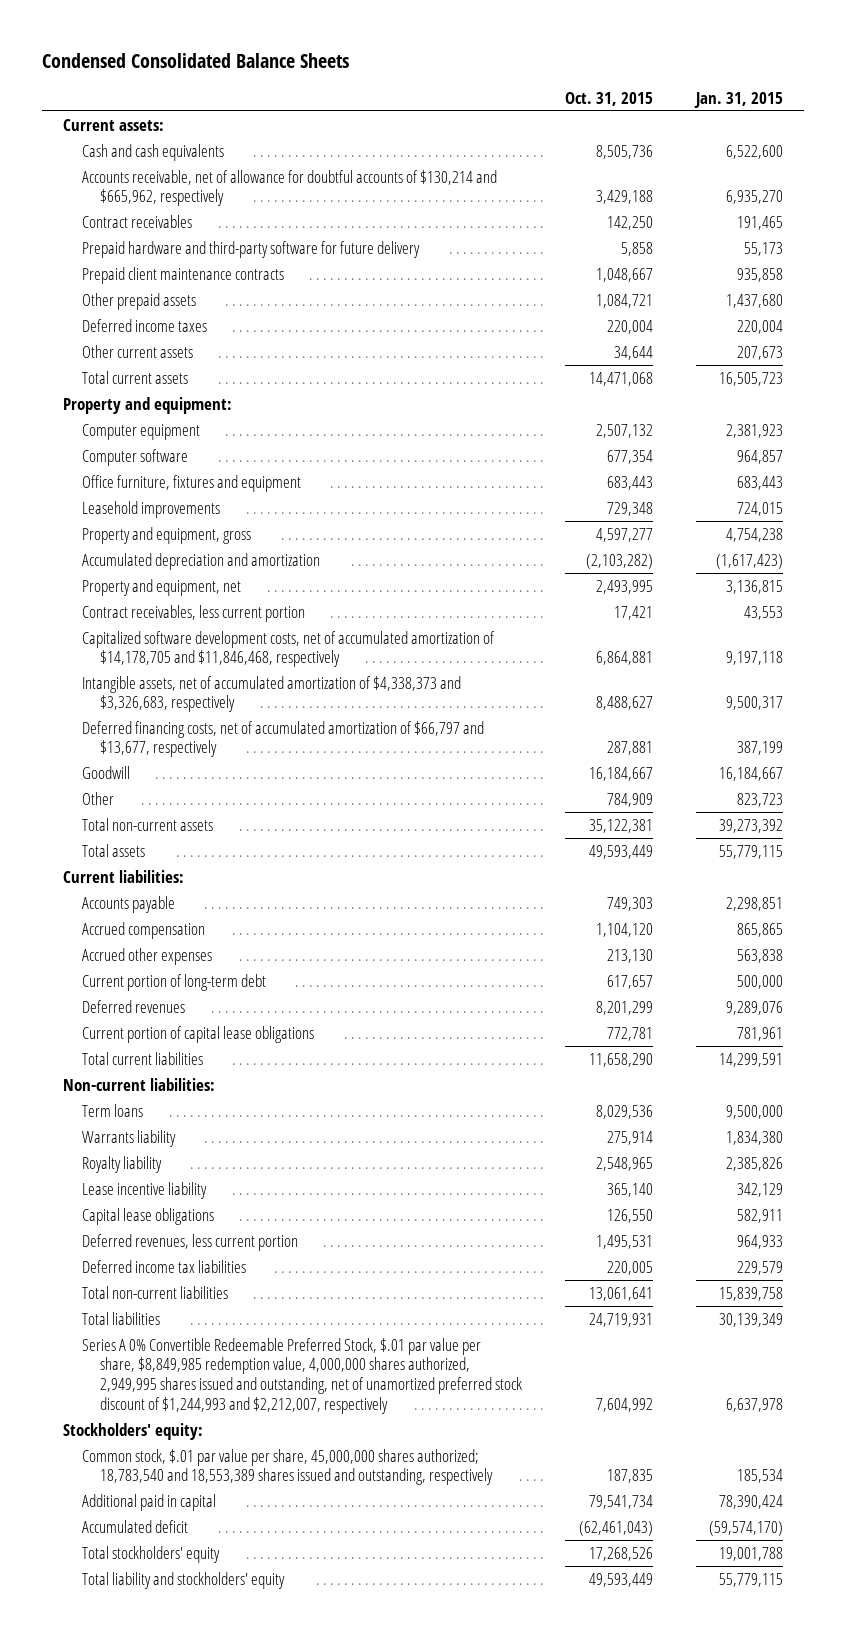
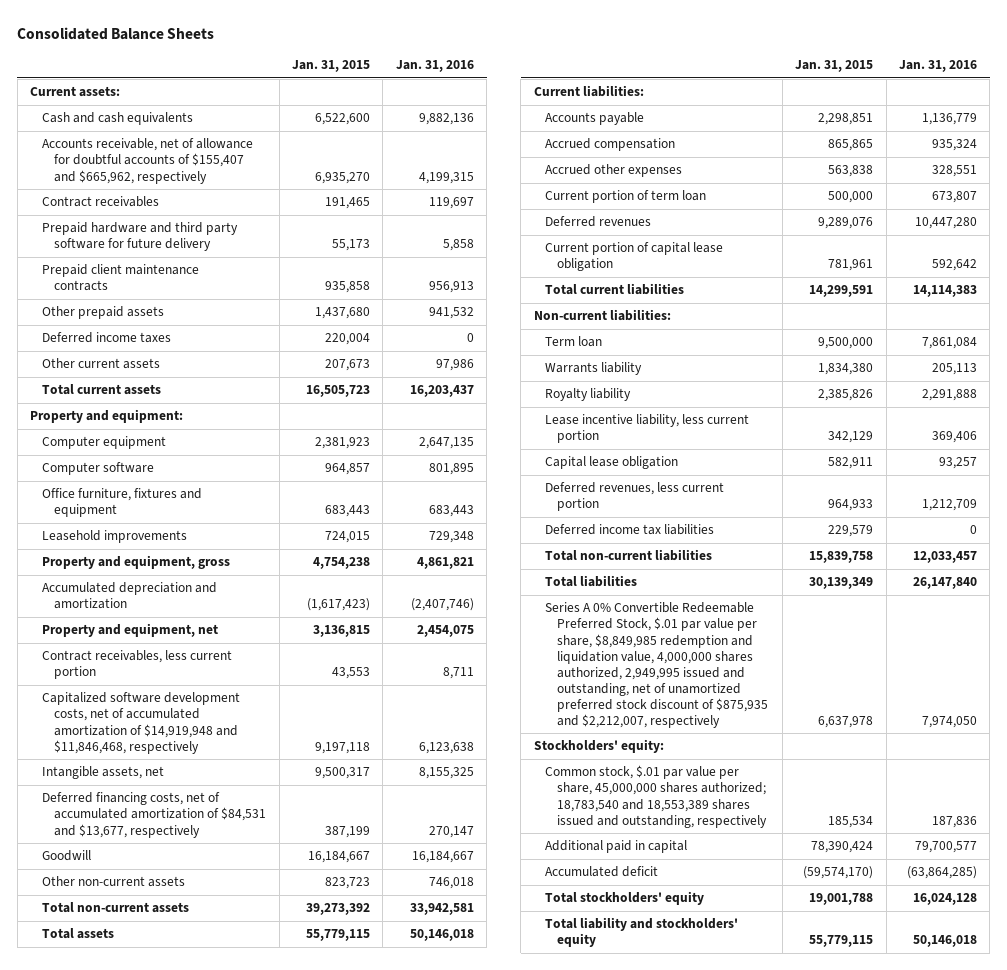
[41,53,349,69] Condensed Consolidated Balance Sheets -> [17,26,215,40] Consolidated Balance Sheets
[564,92,653,107] Oct. 31, 2015 -> none
none -> [395,60,474,73] Jan. 31, 2016
[81,169,497,207] Accounts receivable, net of allowance for doubtful accounts of $130,214 and $665,962, respectively -> [42,138,254,184] Accounts receivable, net of allowance for doubtful accounts of $155,407 and $665,962, respectively
[81,240,420,258] Prepaid hardware and third-party software for future delivery -> [42,222,239,252] Prepaid hardware and third party software for future delivery
[81,630,495,668] Capitalized software development costs, net of accumulated amortization of $14,178,705 and $11,846,468, respectively -> [42,692,241,754] Capitalized software development costs, net of accumulated amortization of $14,919,948 and $11,846,468, respectively
[81,675,461,713] Intangible assets, net of accumulated amortization of $4,338,373 and $3,326,683, respectively -> [42,766,165,780] Intangible assets, net
[81,720,484,758] Deferred financing costs, net of accumulated amortization of $66,797 and $13,677, respectively -> [42,792,267,838] Deferred financing costs, net of accumulated amortization of $84,531 and $13,677, respectively
[81,791,114,805] Other -> [42,876,186,888] Other non-current assets
[81,973,266,991] Current portion of long-term debt -> [545,190,707,204] Current portion of term loan
[81,1025,314,1043] Current portion of capital lease obligations -> [545,242,724,272] Current portion of capital lease obligation
[81,1103,143,1117] Term loans -> [545,336,603,348] Term loan
[81,1181,207,1199] Lease incentive liability -> [545,414,750,444] Lease incentive liability, less current portion
[81,1207,214,1225] Capital lease obligations -> [545,456,679,470] Capital lease obligation
[81,1337,523,1414] Series A 0% Convertible Redeemable Preferred Stock, $.01 par value per share, $8,849,985 redemption value, 4,000,000 shares authorized, 2,949,995 shares issued and outstanding, net of unamortized preferred stock discount of $1,244,993 and $2,212,007, respectively -> [545,602,769,728] Series A 0% Convertible Redeemable Preferred Stock, $.01 par value per share, $8,849,985 redemption and liquidation value, 4,000,000 shares authorized, 2,949,995 issued and outstanding, net of unamortized preferred stock discount of $875,935 and $2,212,007, respectively

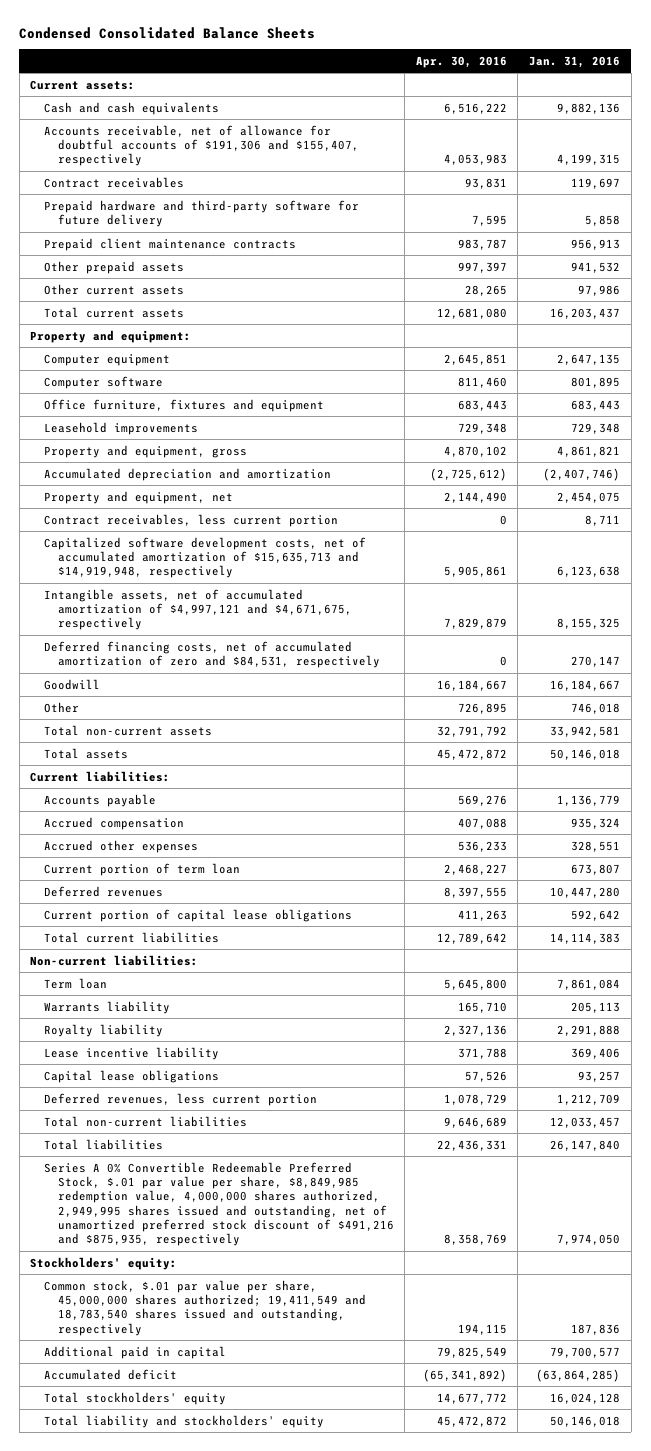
[17,26,215,40] Consolidated Balance Sheets -> [19,26,316,39] Condensed Consolidated Balance Sheets
[291,60,370,73] Jan. 31, 2015 -> none
none -> [415,55,507,68] Apr. 30, 2016
[42,138,254,184] Accounts receivable, net of allowance for doubtful accounts of $155,407 and $665,962, respectively -> [44,124,359,167] Accounts receivable, net of allowance for doubtful accounts of $191,306 and $155,407, respectively
[42,222,239,252] Prepaid hardware and third party software for future delivery -> [44,199,360,228] Prepaid hardware and third-party software for future delivery
[42,332,172,344] Deferred income taxes -> none
[42,692,241,754] Capitalized software development costs, net of accumulated amortization of $14,919,948 and $11,846,468, respectively -> [44,536,367,579] Capitalized software development costs, net of accumulated amortization of $15,635,713 and $14,919,948, respectively
[42,766,165,780] Intangible assets, net -> [44,588,352,631] Intangible assets, net of accumulated amortization of $4,997,121 and $4,671,675, respectively
[42,792,267,838] Deferred financing costs, net of accumulated amortization of $84,531 and $13,677, respectively -> [44,640,380,669] Deferred financing costs, net of accumulated amortization of zero and $84,531, respectively
[42,876,186,888] Other non-current assets -> [44,701,80,713] Other
[545,242,724,272] Current portion of capital lease obligation -> [44,908,353,922] Current portion of capital lease obligations
[545,414,750,444] Lease incentive liability, less current portion -> [44,1046,220,1060] Lease incentive liability
[545,456,679,470] Capital lease obligation -> [44,1069,220,1083] Capital lease obligations
[545,524,715,536] Deferred income tax liabilities -> none
[545,602,769,728] Series A 0% Convertible Redeemable Preferred Stock, $.01 par value per share, $8,849,985 redemption and liquidation value, 4,000,000 shares authorized, 2,949,995 issued and outstanding, net of unamortized preferred stock discount of $875,935 and $2,212,007, respectively -> [44,1161,394,1247] Series A 0% Convertible Redeemable Preferred Stock, $.01 par value per share, $8,849,985 redemption value, 4,000,000 shares authorized, 2,949,995 shares issued and outstanding, net of unamortized preferred stock discount of $491,216 and $875,935, respectively
[545,765,768,828] Common stock, $.01 par value per share, 45,000,000 shares authorized; 18,783,540 and 18,553,389 shares issued and outstanding, respectively -> [44,1279,366,1336] Common stock, $.01 par value per share, 45,000,000 shares authorized; 19,411,549 and 18,783,540 shares issued and outstanding, respectively

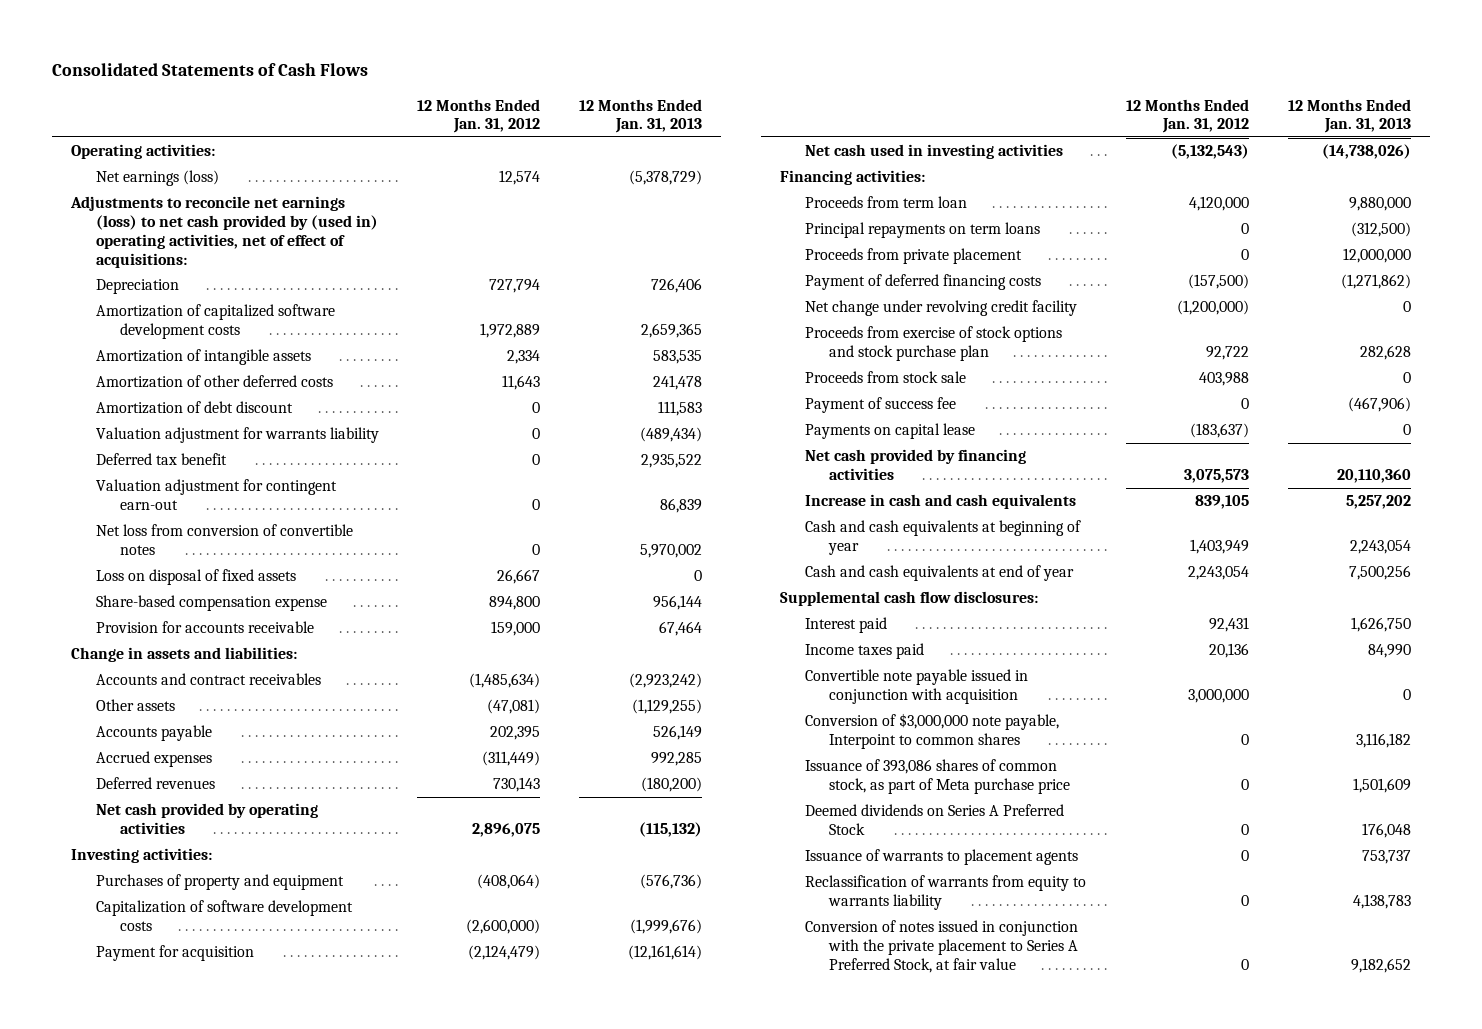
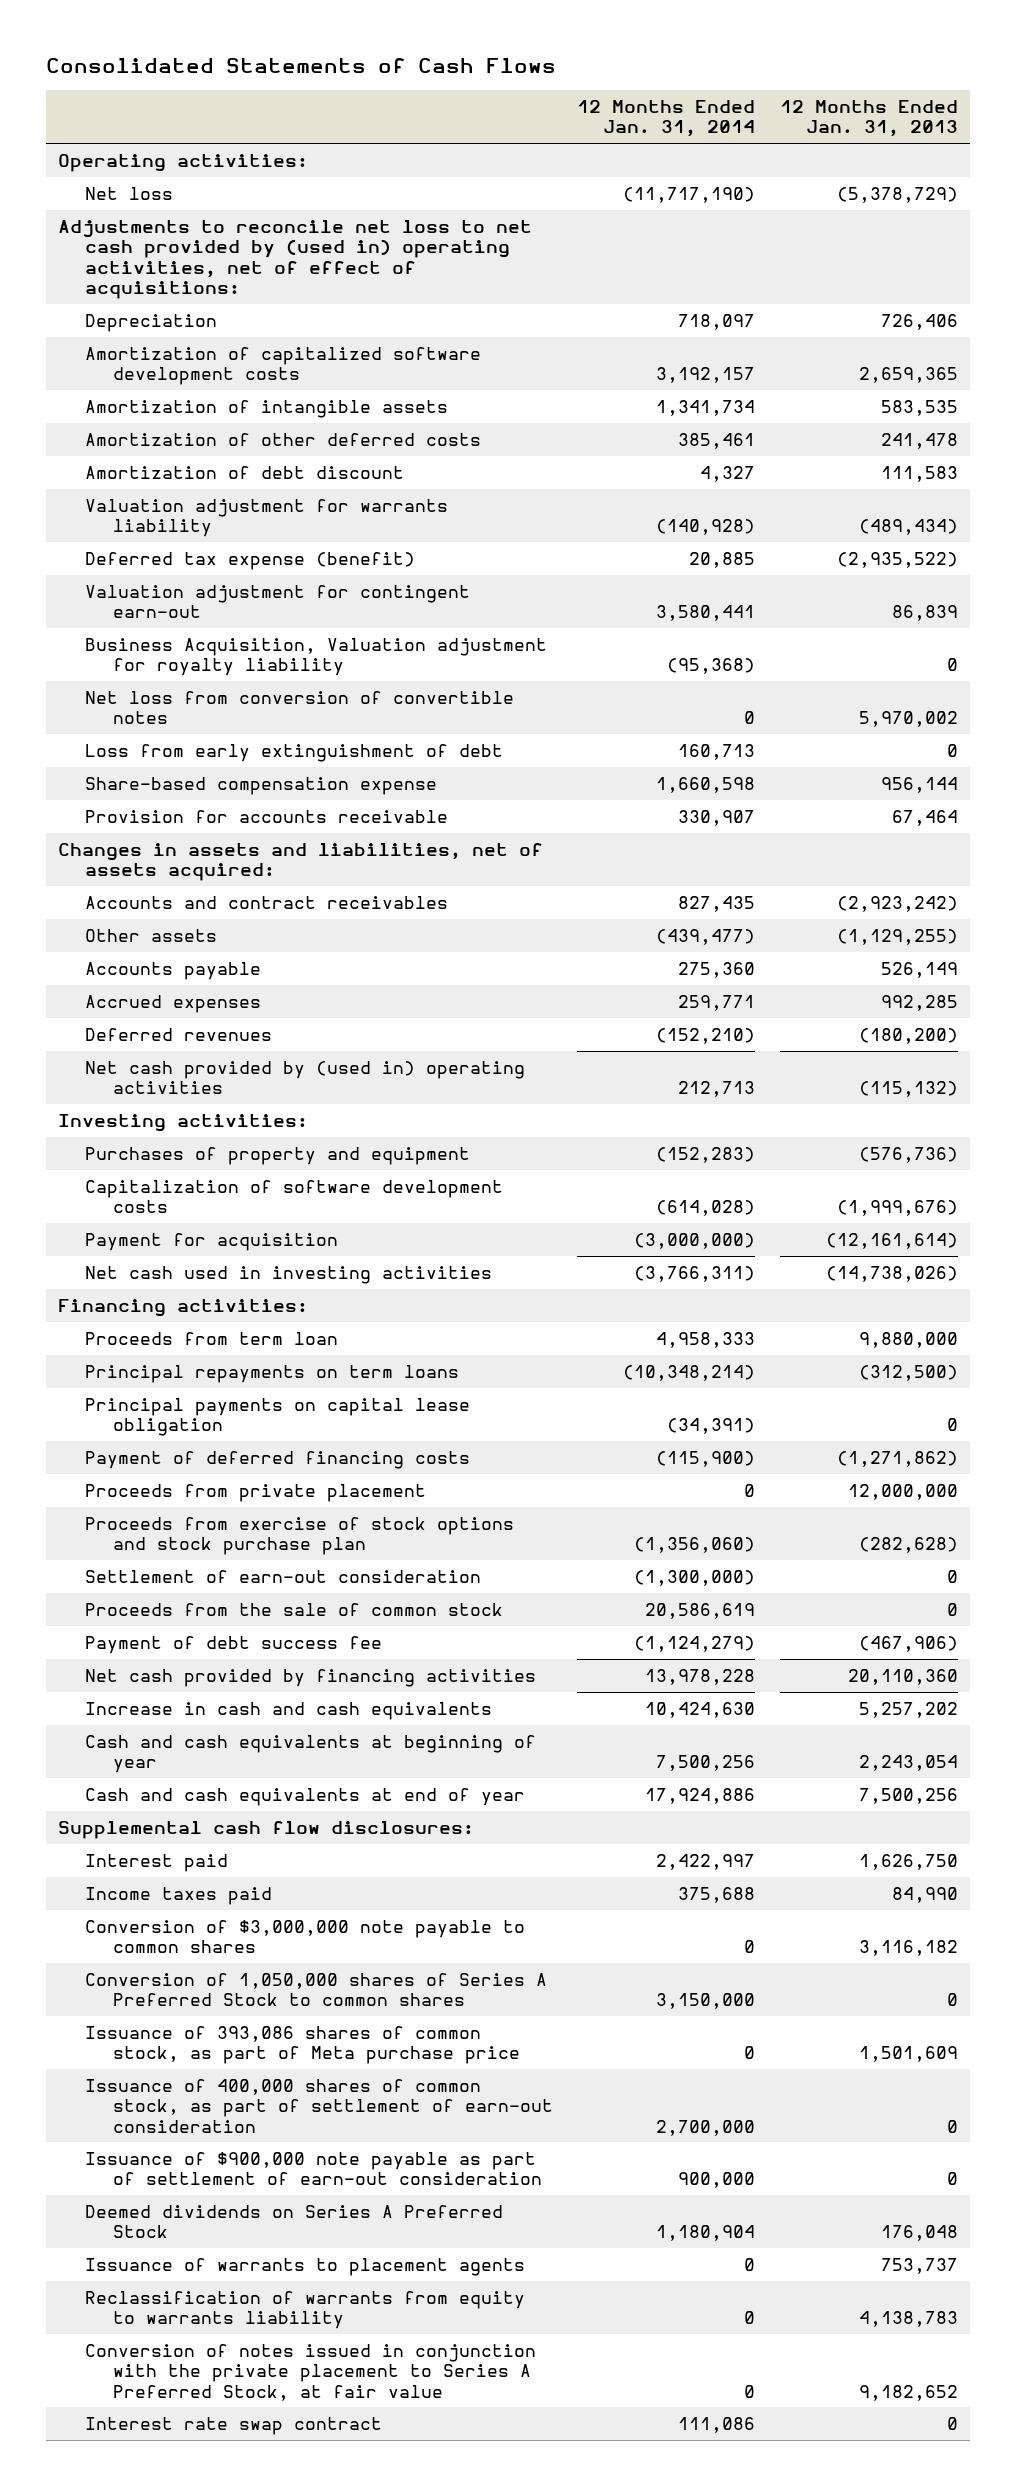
[417,98,541,134] 12 Months Ended Jan. 31, 2012 -> none
none -> [577,99,756,138] 12 Months Ended Jan. 31, 2014
[95,170,219,187] Net earnings (loss) -> [85,186,174,200] Net loss
[70,196,378,268] Adjustments to reconcile net earnings (loss) to net cash provided by (used in) operating activities, net of effect of acquisitions: -> [58,219,533,300] Adjustments to reconcile net loss to net cash provided by (used in) operating activities, net of effect of acquisitions:
[95,453,227,466] Deferred tax benefit -> [85,551,416,570] Deferred tax expense (benefit)
[641,454,703,469] 2,935,522 -> [836,551,958,568] (2,935,522)
none -> [85,637,548,677] Business Acquisition, Valuation adjustment for royalty liability
[95,569,296,586] Loss on disposal of fixed assets -> [85,743,504,762] Loss from early extinguishment of debt
[71,647,298,663] Change in assets and liabilities: -> [58,842,544,882] Changes in assets and liabilities, net of assets acquired:
[95,803,318,835] Net cash provided by operating activities -> [85,1060,526,1095] Net cash provided by (used in) operating activities
none -> [85,1397,471,1437] Principal payments on capital lease obligation
[804,300,1077,317] Net change under revolving credit facility -> none
[804,423,975,440] Payments on capital lease -> none
[804,248,1022,265] Proceeds from private placement -> [85,1483,427,1502] Proceeds from private placement
[1360,345,1412,361] 282,628 -> [858,1537,958,1554] (282,628)
none -> [85,1569,482,1583] Settlement of earn-out consideration
[804,371,966,384] Proceeds from stock sale -> [85,1602,504,1616] Proceeds from the sale of common stock
[804,397,956,414] Payment of success fee -> [85,1635,383,1654] Payment of debt success fee
[804,669,1028,705] Convertible note payable issued in conjunction with acquisition -> none
[804,713,1059,750] Conversion of $3,000,000 note payable, Interpoint to common shares -> [85,1919,526,1954] Conversion of $3,000,000 note payable to common shares
none -> [85,1972,548,2007] Conversion of 1,050,000 shares of Series A Preferred Stock to common shares
none -> [85,2078,553,2133] Issuance of 400,000 shares of common stock, as part of settlement of earn-out consideration
none -> [85,2151,542,2186] Issuance of $900,000 note payable as part of settlement of earn-out consideration
none -> [85,2416,383,2435] Interest rate swap contract

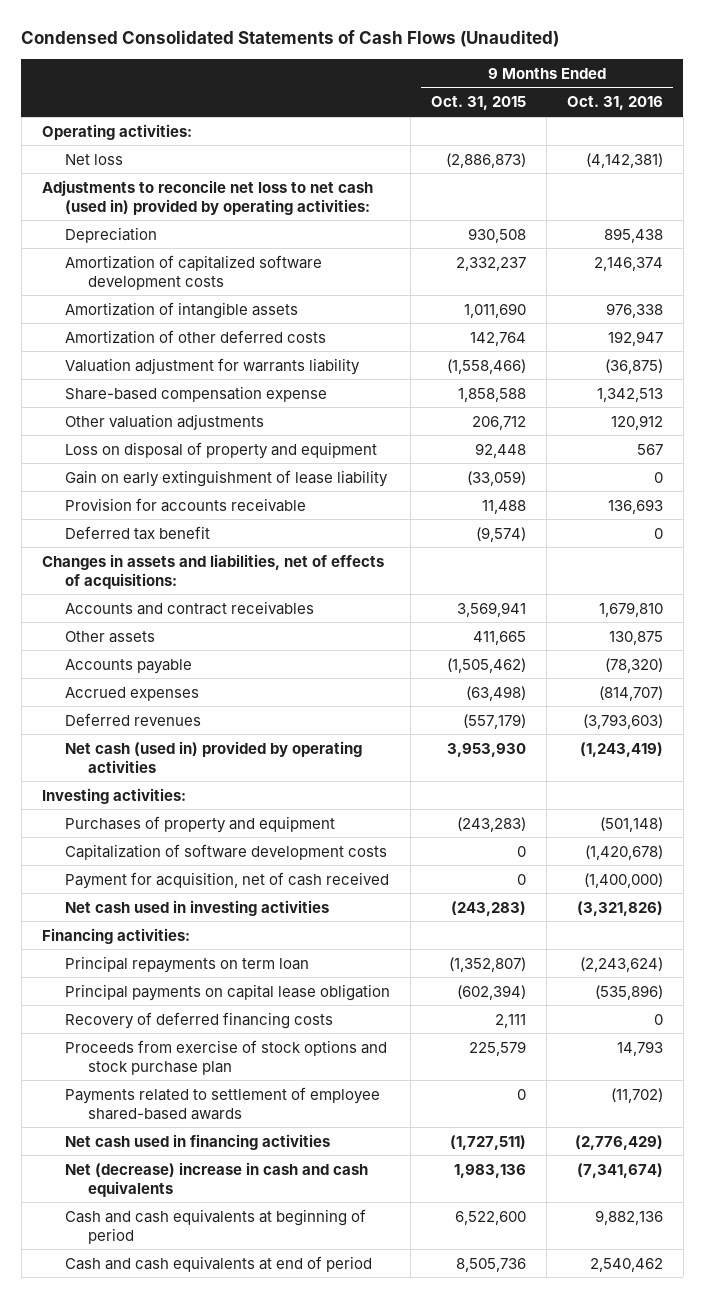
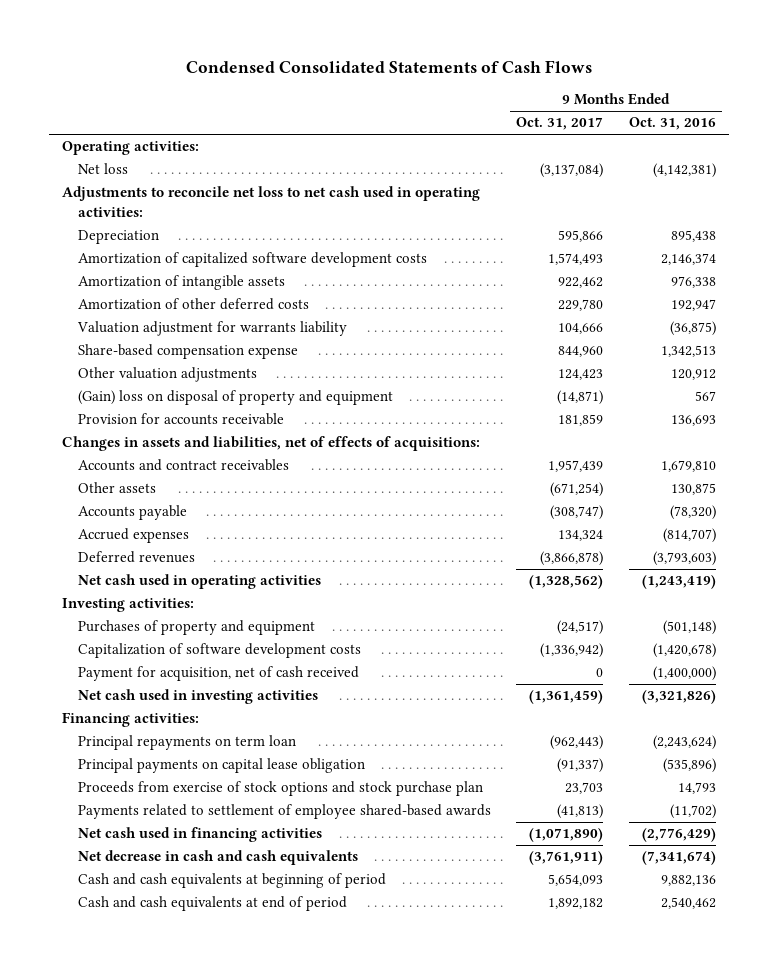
[21,30,560,48] Condensed Consolidated Statements of Cash Flows (Unaudited) -> [185,59,592,73] Condensed Consolidated Statements of Cash Flows
[430,96,526,111] Oct. 31, 2015 -> none
none -> [516,117,604,131] Oct. 31, 2017
[41,179,373,215] Adjustments to reconcile net loss to net cash (used in) provided by operating activities: -> [62,186,481,217] Adjustments to reconcile net loss to net cash used in operating activities:
[64,469,388,487] Gain on early extinguishment of lease liability -> none
[64,441,377,459] Loss on disposal of property and equipment -> [77,390,393,406] (Gain) loss on disposal of property and equipment
[64,525,210,540] Deferred tax benefit -> none
[64,740,362,773] Net cash (used in) provided by operating activities -> [77,574,321,590] Net cash used in operating activities
[64,1011,333,1029] Recovery of deferred financing costs -> none
[64,1161,368,1197] Net (decrease) increase in cash and cash equivalents -> [77,850,358,866] Net decrease in cash and cash equivalents

